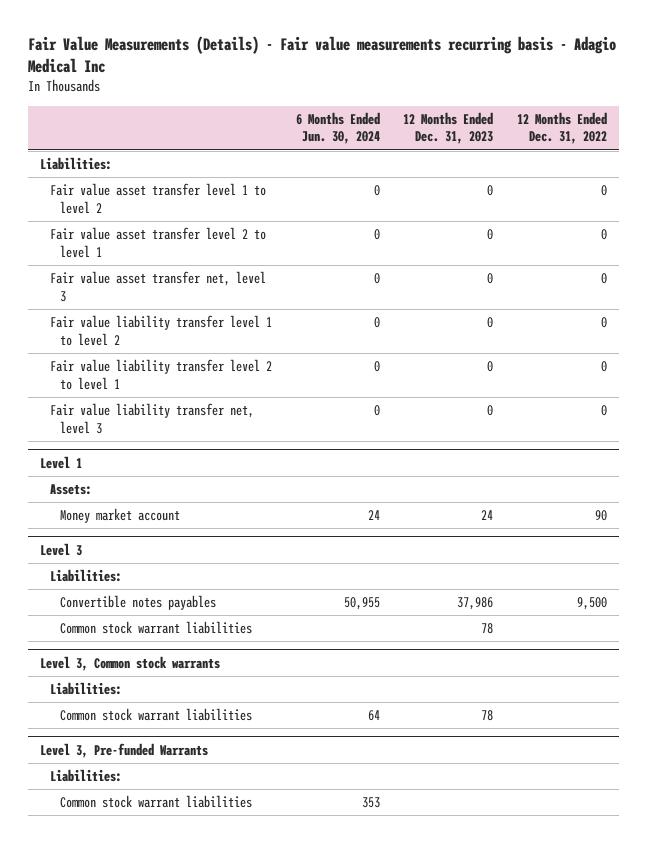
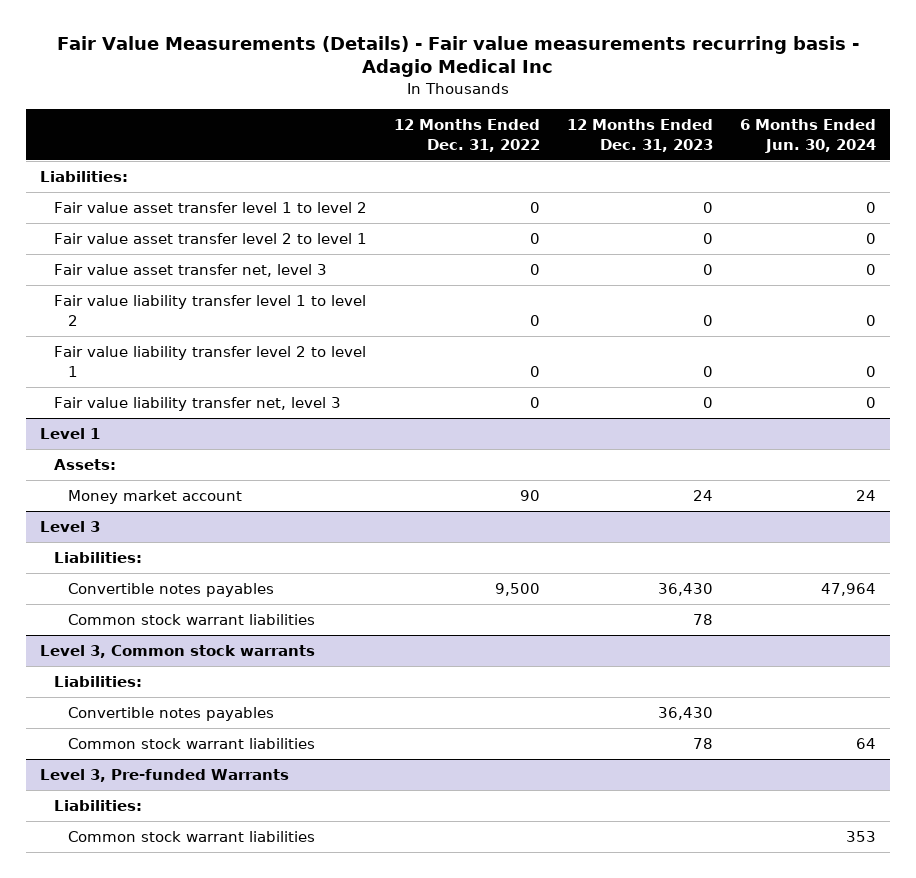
[343,597,380,611] 50,955 -> [821,583,877,597] 47,964
[457,597,494,611] 37,986 -> [658,583,714,597] 36,430
none -> [67,707,274,722] Convertible notes payables

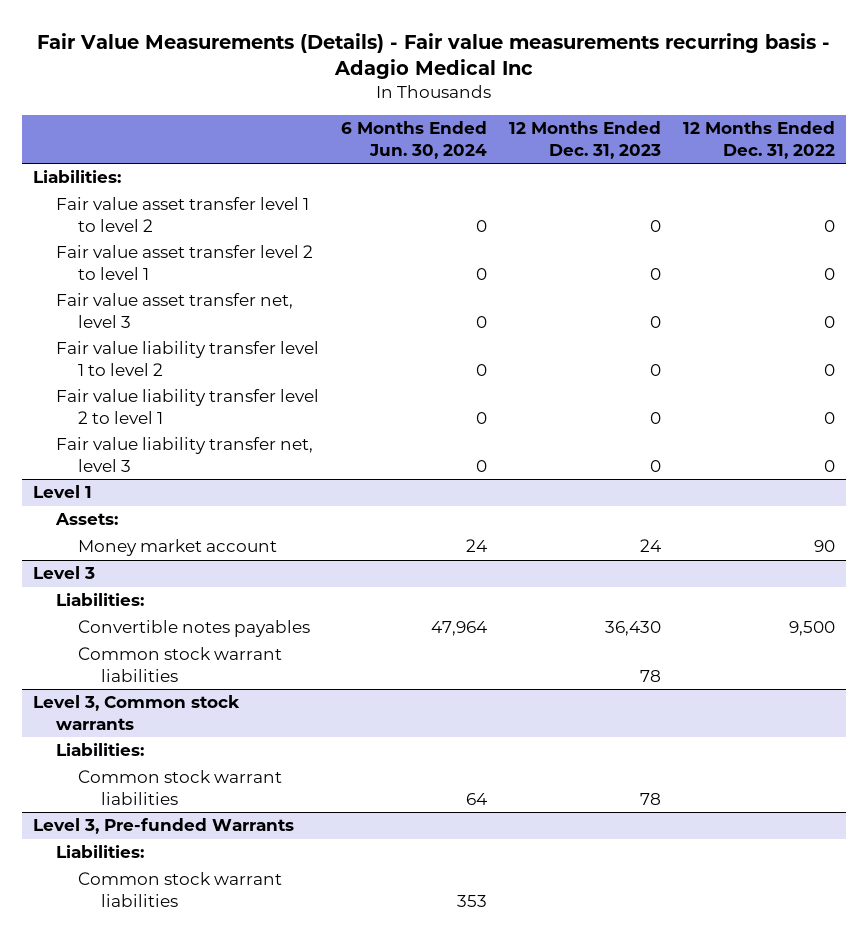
[67,707,274,722] Convertible notes payables -> none

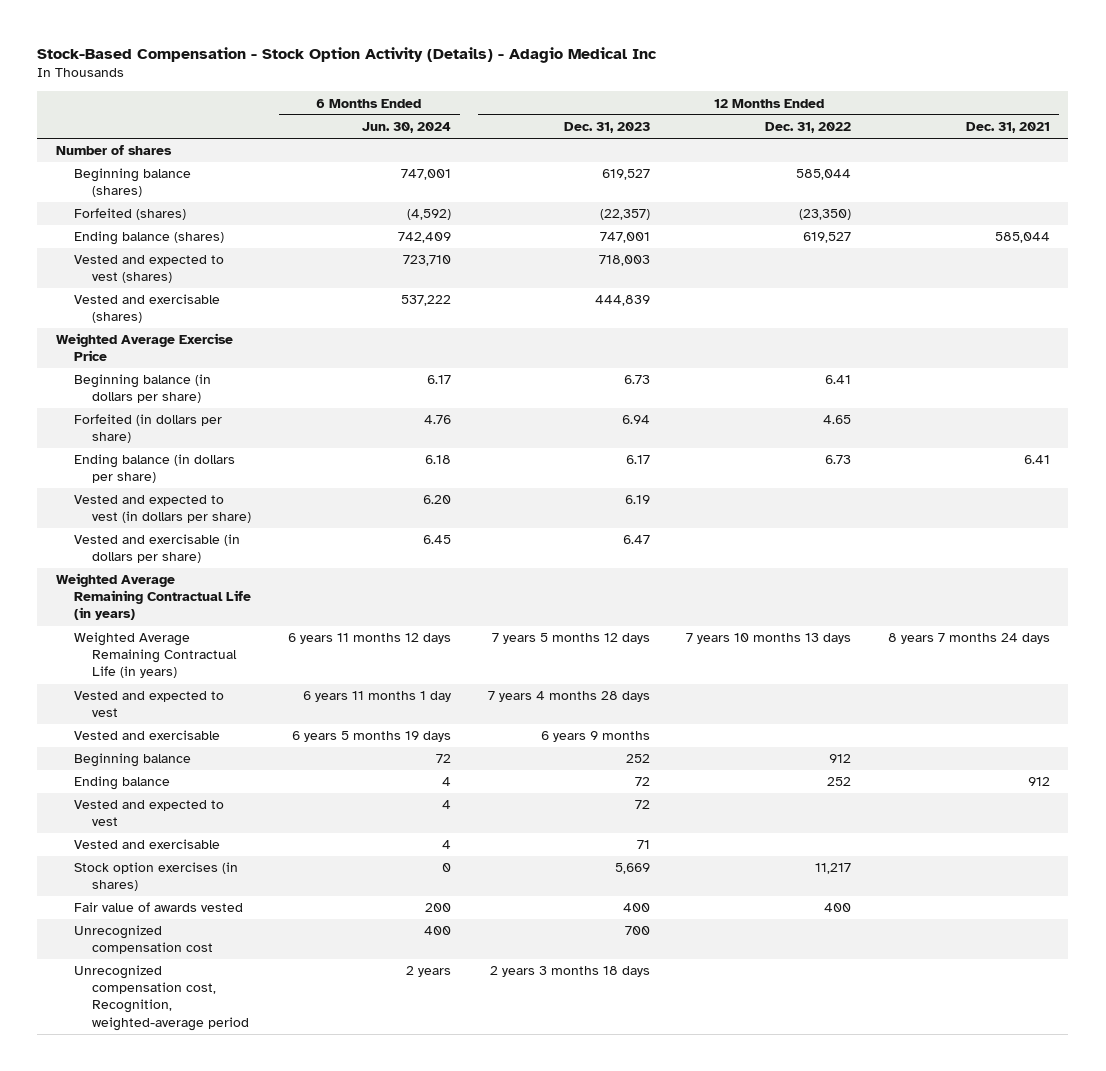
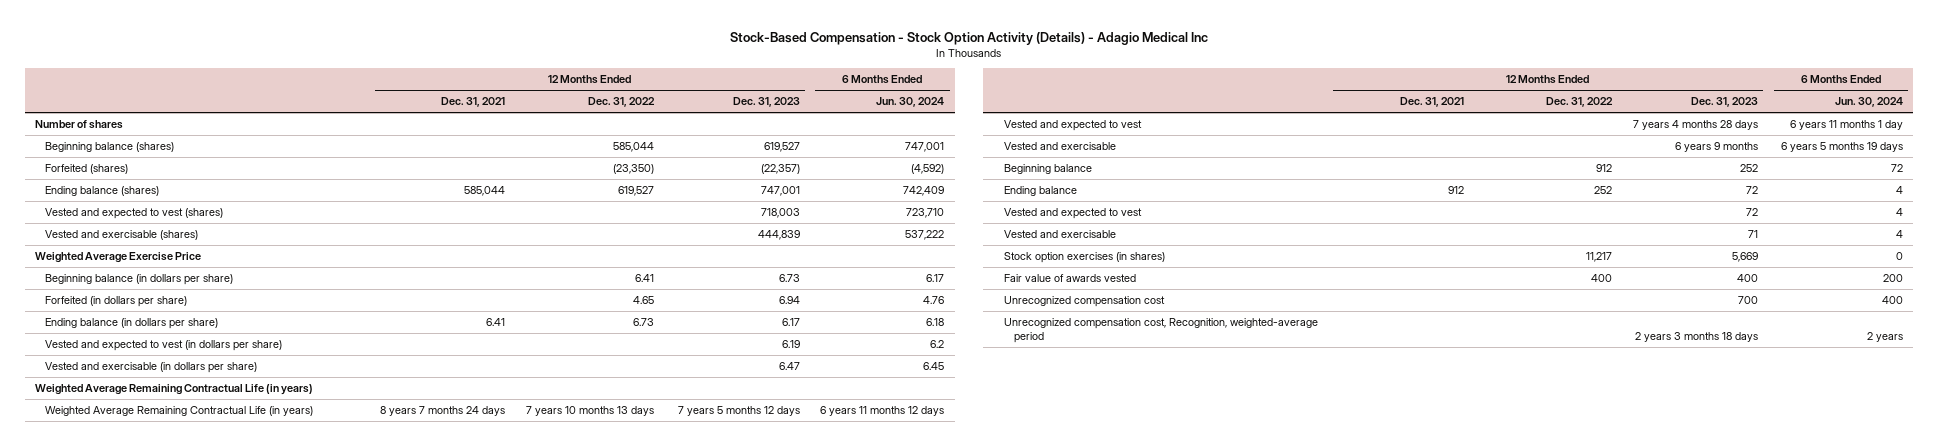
[422,495,451,505] 6.20 -> [930,340,945,349] 6.2

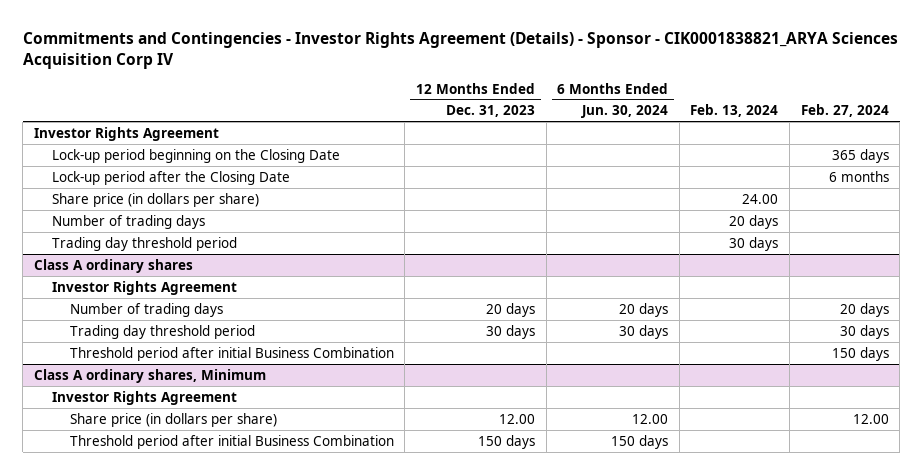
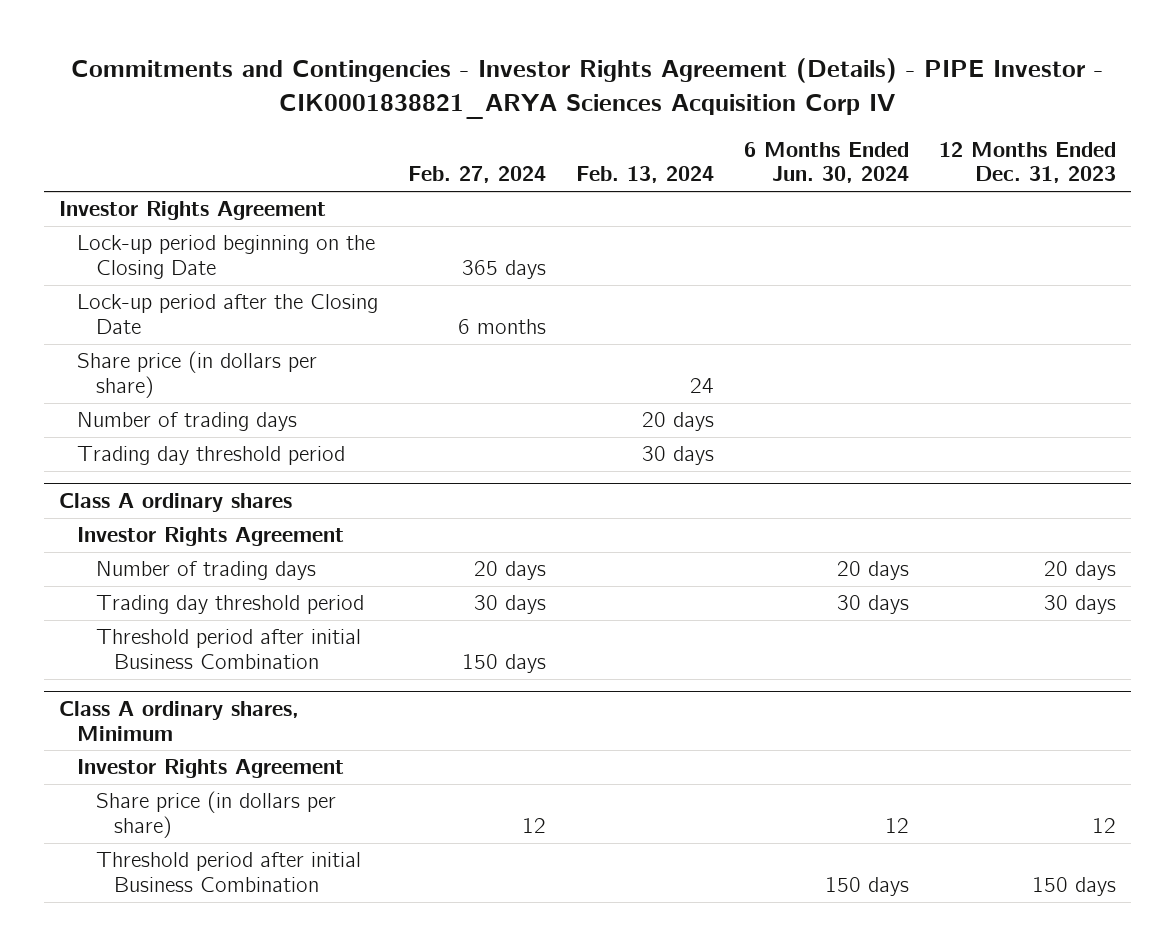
[22,31,898,69] Commitments and Contingencies - Investor Rights Agreement (Details) - Sponsor - CIK0001838821_ARYA Sciences Acquisition Corp IV -> [71,58,1104,119] Commitments and Contingencies - Investor Rights Agreement (Details) - PIPE Investor - CIK0001838821_ARYA Sciences Acquisition Corp IV
[742,193,779,204] 24.00 -> [689,378,714,394] 24
[499,413,536,424] 12.00 -> [1091,818,1116,834] 12
[632,413,669,424] 12.00 -> [884,818,909,834] 12
[852,413,889,424] 12.00 -> [522,818,547,834] 12

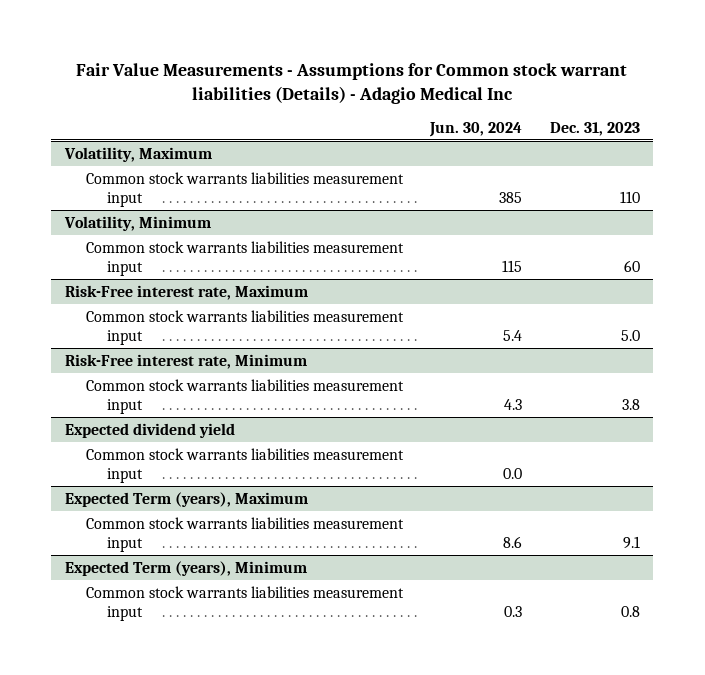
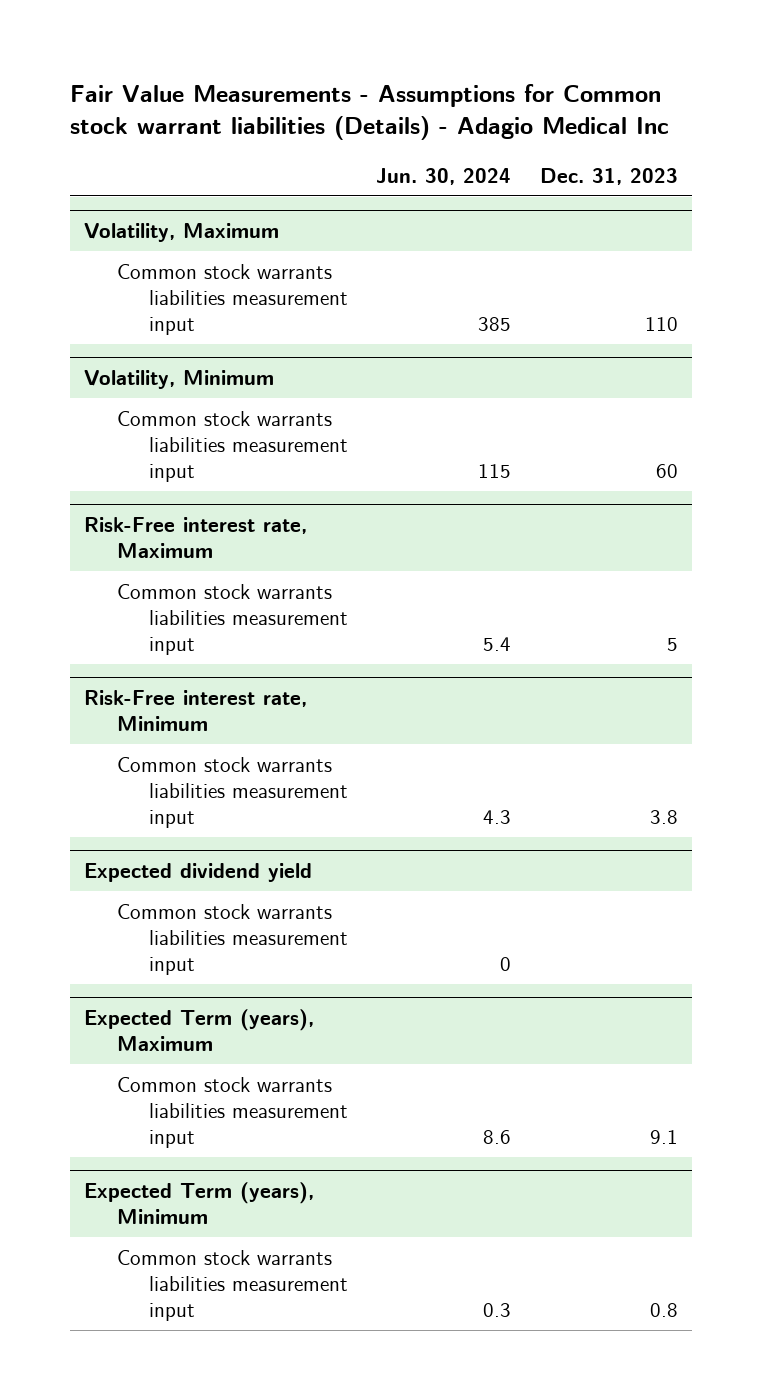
[620,330,640,342] 5.0 -> [666,637,678,651] 5
[503,468,523,480] 0.0 -> [500,956,512,971] 0

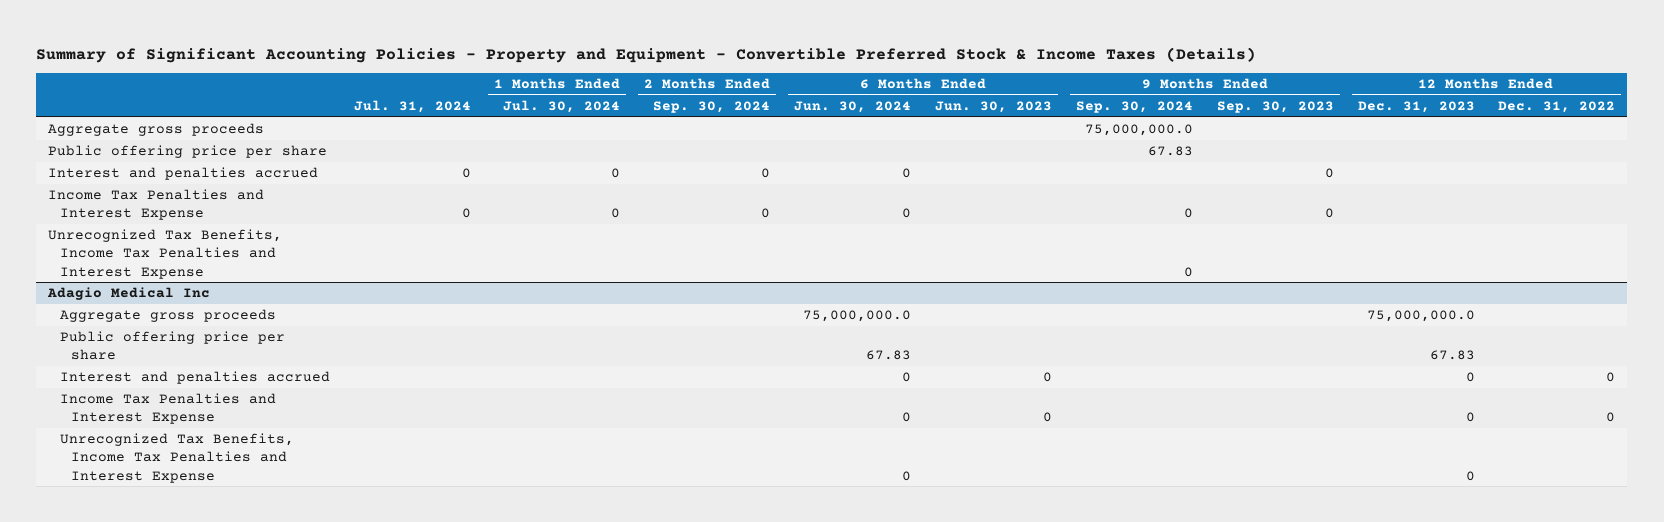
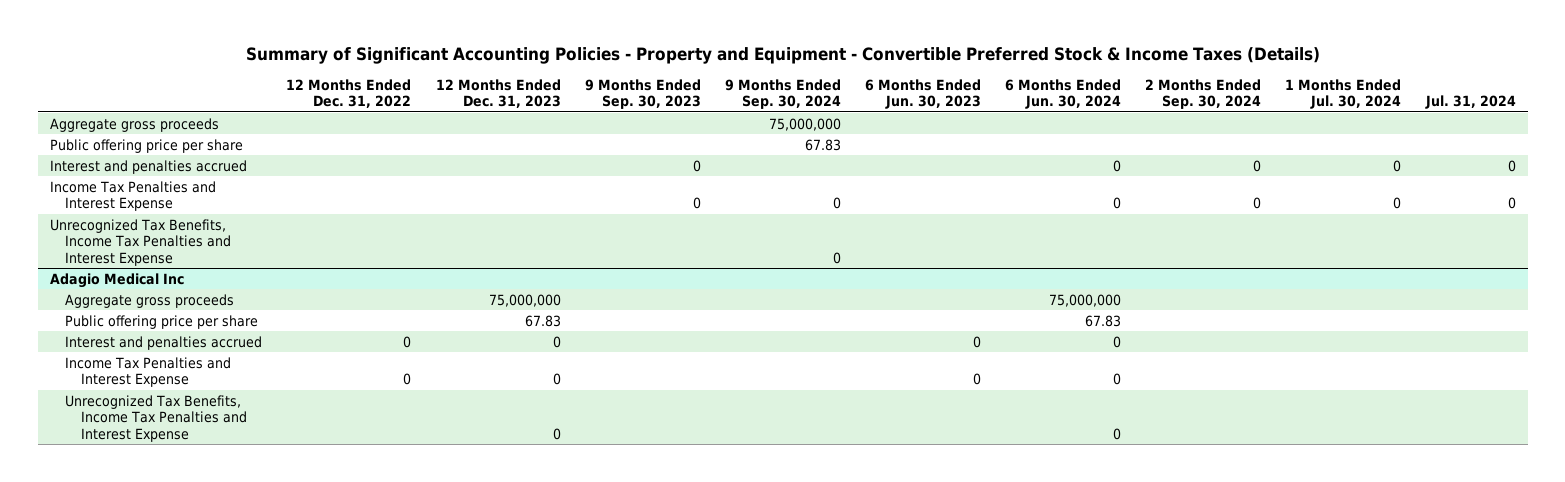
[1084,124,1193,137] 75,000,000.0 -> [768,117,841,131] 75,000,000
[803,310,912,323] 75,000,000.0 -> [1049,293,1122,307] 75,000,000
[1366,310,1475,323] 75,000,000.0 -> [488,293,561,307] 75,000,000

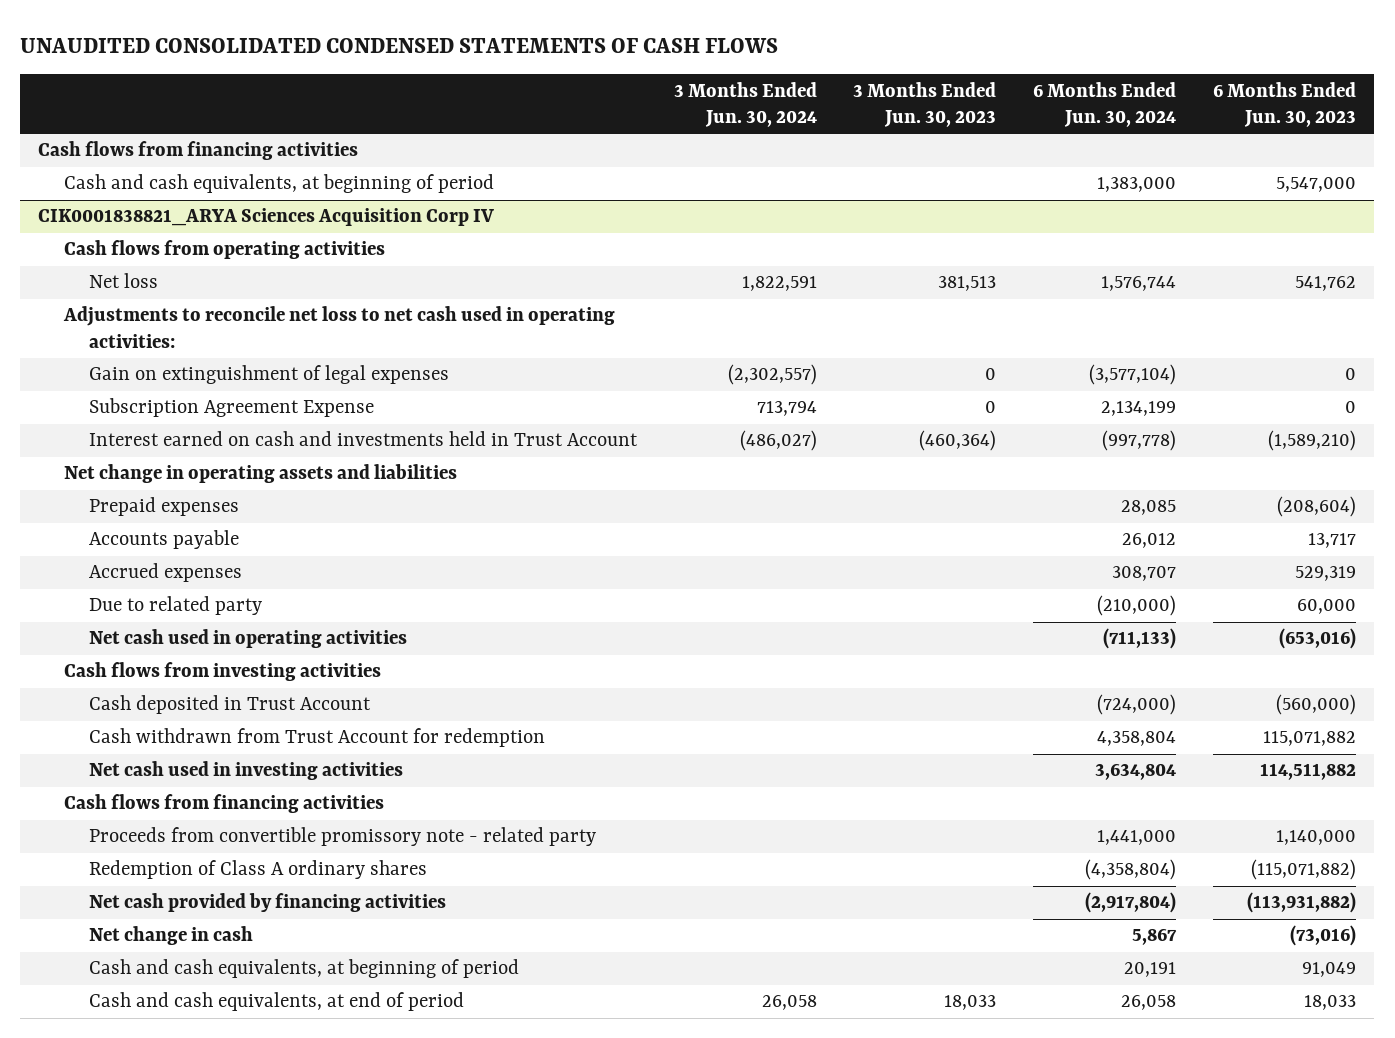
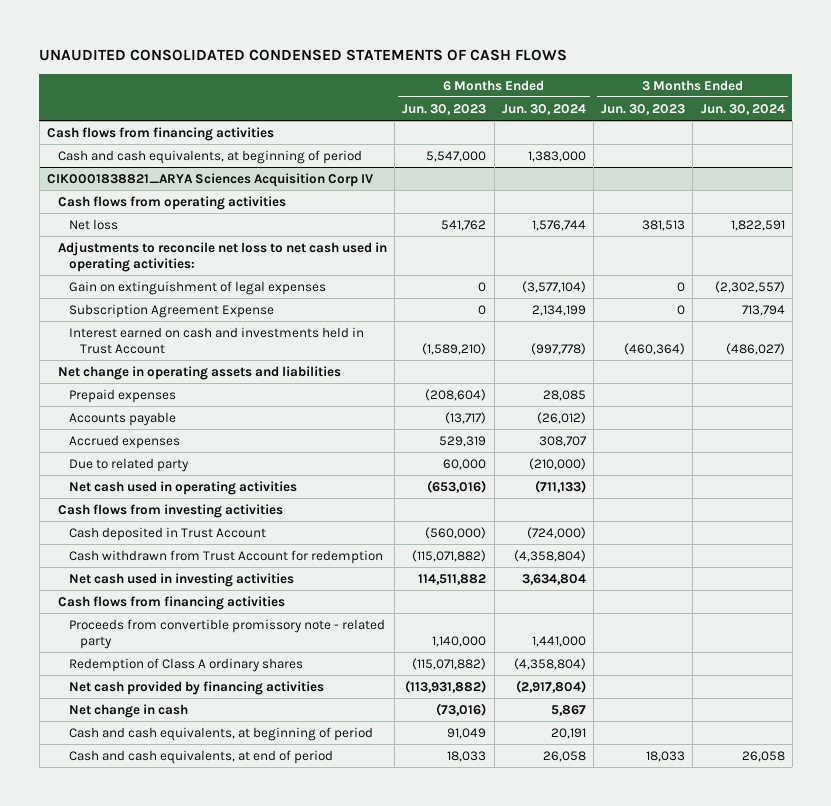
[1122,533,1177,549] 26,012 -> [536,411,586,424] (26,012)
[1308,533,1357,549] 13,717 -> [445,411,487,424] (13,717)
[1097,731,1177,747] 4,358,804 -> [513,549,586,562] (4,358,804)
[1263,731,1357,747] 115,071,882 -> [412,549,487,562] (115,071,882)

